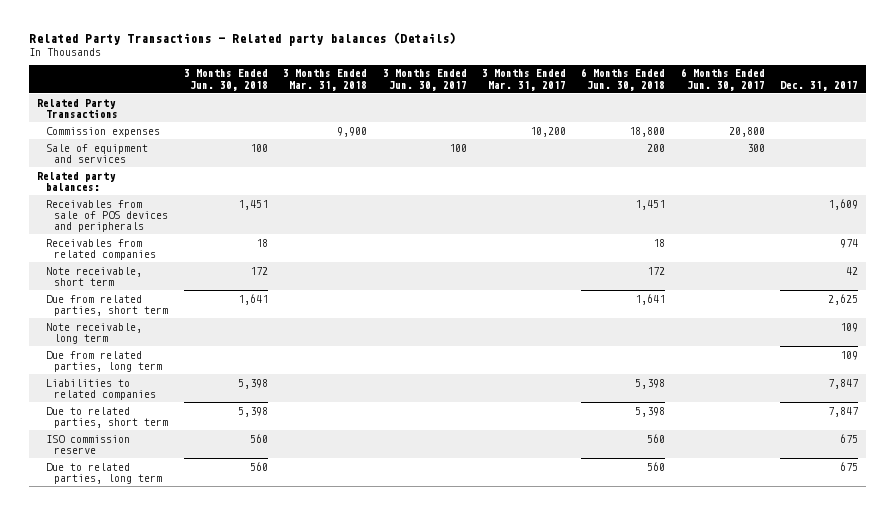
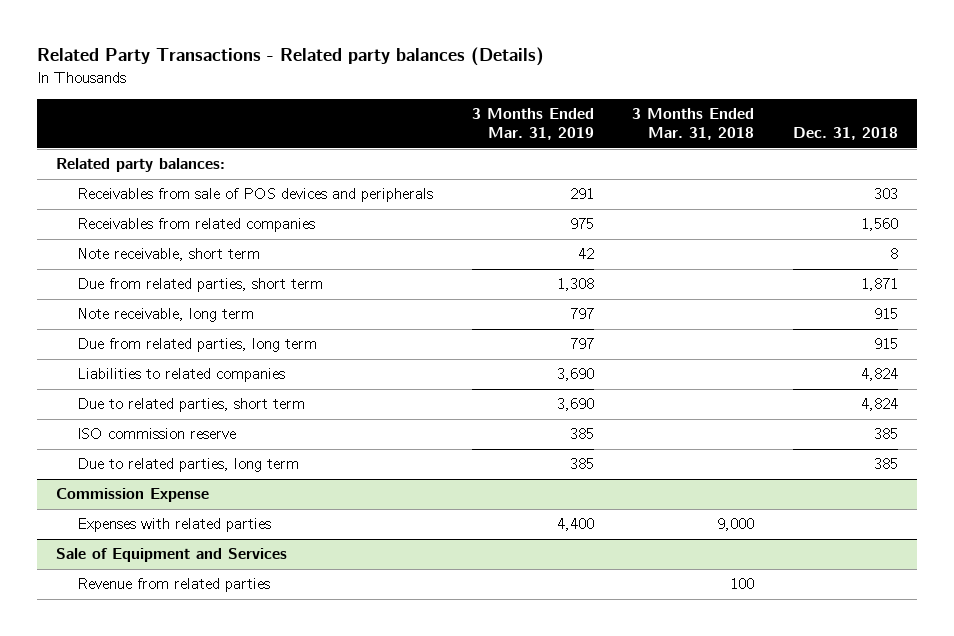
[183,69,268,91] 3 Months Ended Jun. 30, 2018 -> none
[382,69,467,91] 3 Months Ended Jun. 30, 2017 -> none
[481,69,566,91] 3 Months Ended Mar. 31, 2017 -> none
[581,68,666,91] 6 Months Ended Jun. 30, 2018 -> none
[680,68,765,91] 6 Months Ended Jun. 30, 2017 -> none
[780,80,859,91] Dec. 31, 2017 -> none
none -> [471,107,594,141] 3 Months Ended Mar. 31, 2019
none -> [792,127,898,141] Dec. 31, 2018
[36,98,118,118] Related Party Transactions -> none
[45,126,160,137] Commission expenses -> none
[45,143,148,163] Sale of equipment and services -> none
none -> [56,488,210,503] Commission Expense
none -> [76,518,271,533] Expenses with related parties
none -> [56,548,288,563] Sale of Equipment and Services
none -> [76,578,270,593] Revenue from related parties

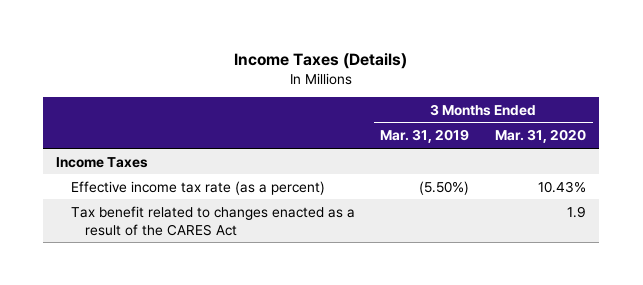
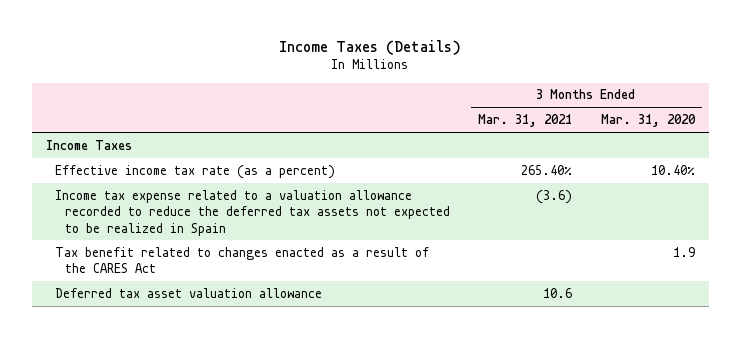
[380,129,470,144] Mar. 31, 2019 -> none
none -> [478,114,573,128] Mar. 31, 2021
[538,180,587,193] 10.43% -> [650,164,695,175] 10.40%
none -> [55,189,451,236] Income tax expense related to a valuation allowance recorded to reduce the deferred tax assets not expected to be realized in Spain
none -> [55,287,323,298] Deferred tax asset valuation allowance

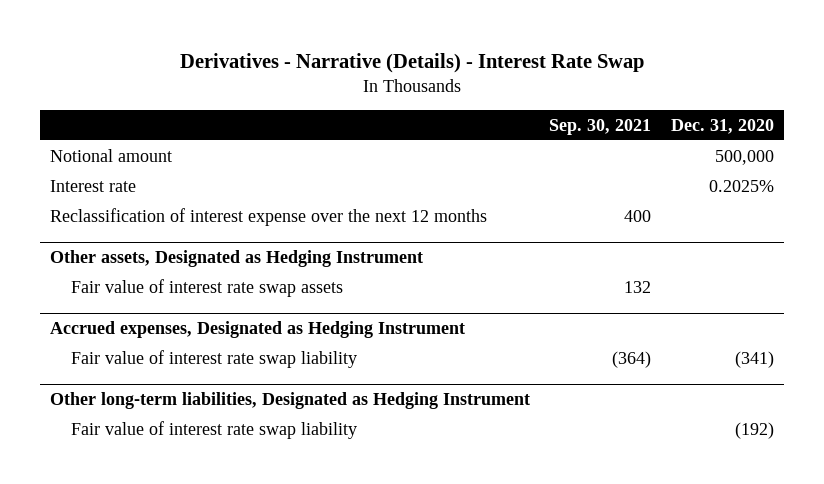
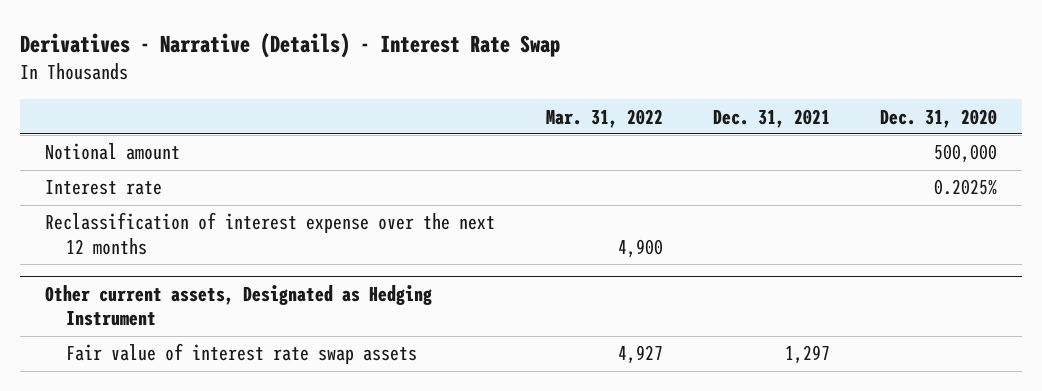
[549,118,652,135] Sep. 30, 2021 -> none
none -> [545,108,663,128] Mar. 31, 2022
none -> [712,108,830,128] Dec. 31, 2021
[49,250,423,268] Other assets, Designated as Hedging Instrument -> [45,284,433,327] Other current assets, Designated as Hedging Instrument
[49,321,465,339] Accrued expenses, Designated as Hedging Instrument -> none
[70,349,357,368] Fair value of interest rate swap liability -> none
[49,392,530,410] Other long-term liabilities, Designated as Hedging Instrument -> none
[70,420,357,439] Fair value of interest rate swap liability -> none

